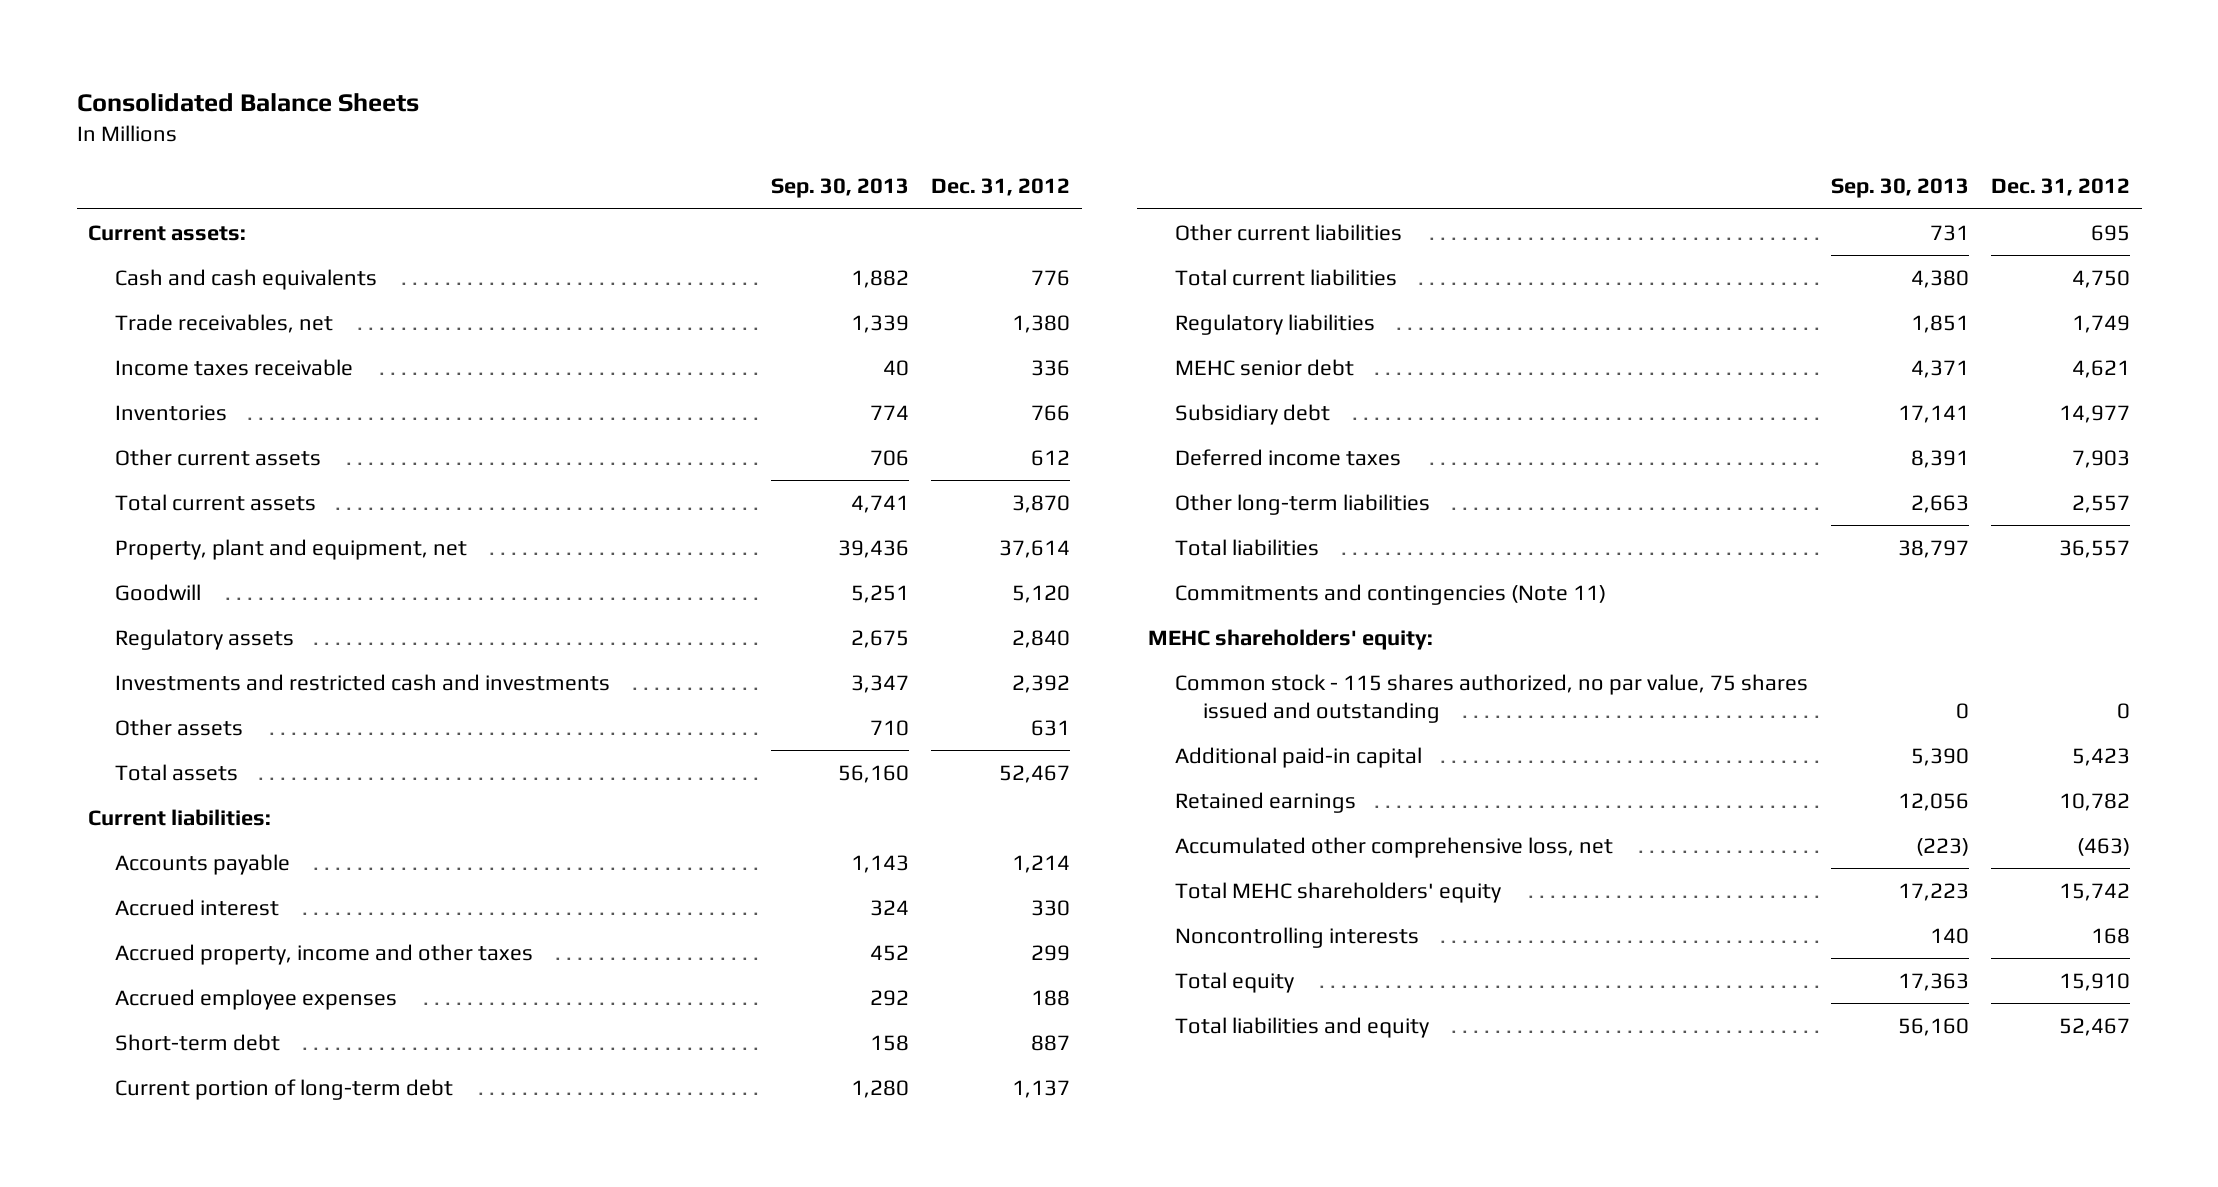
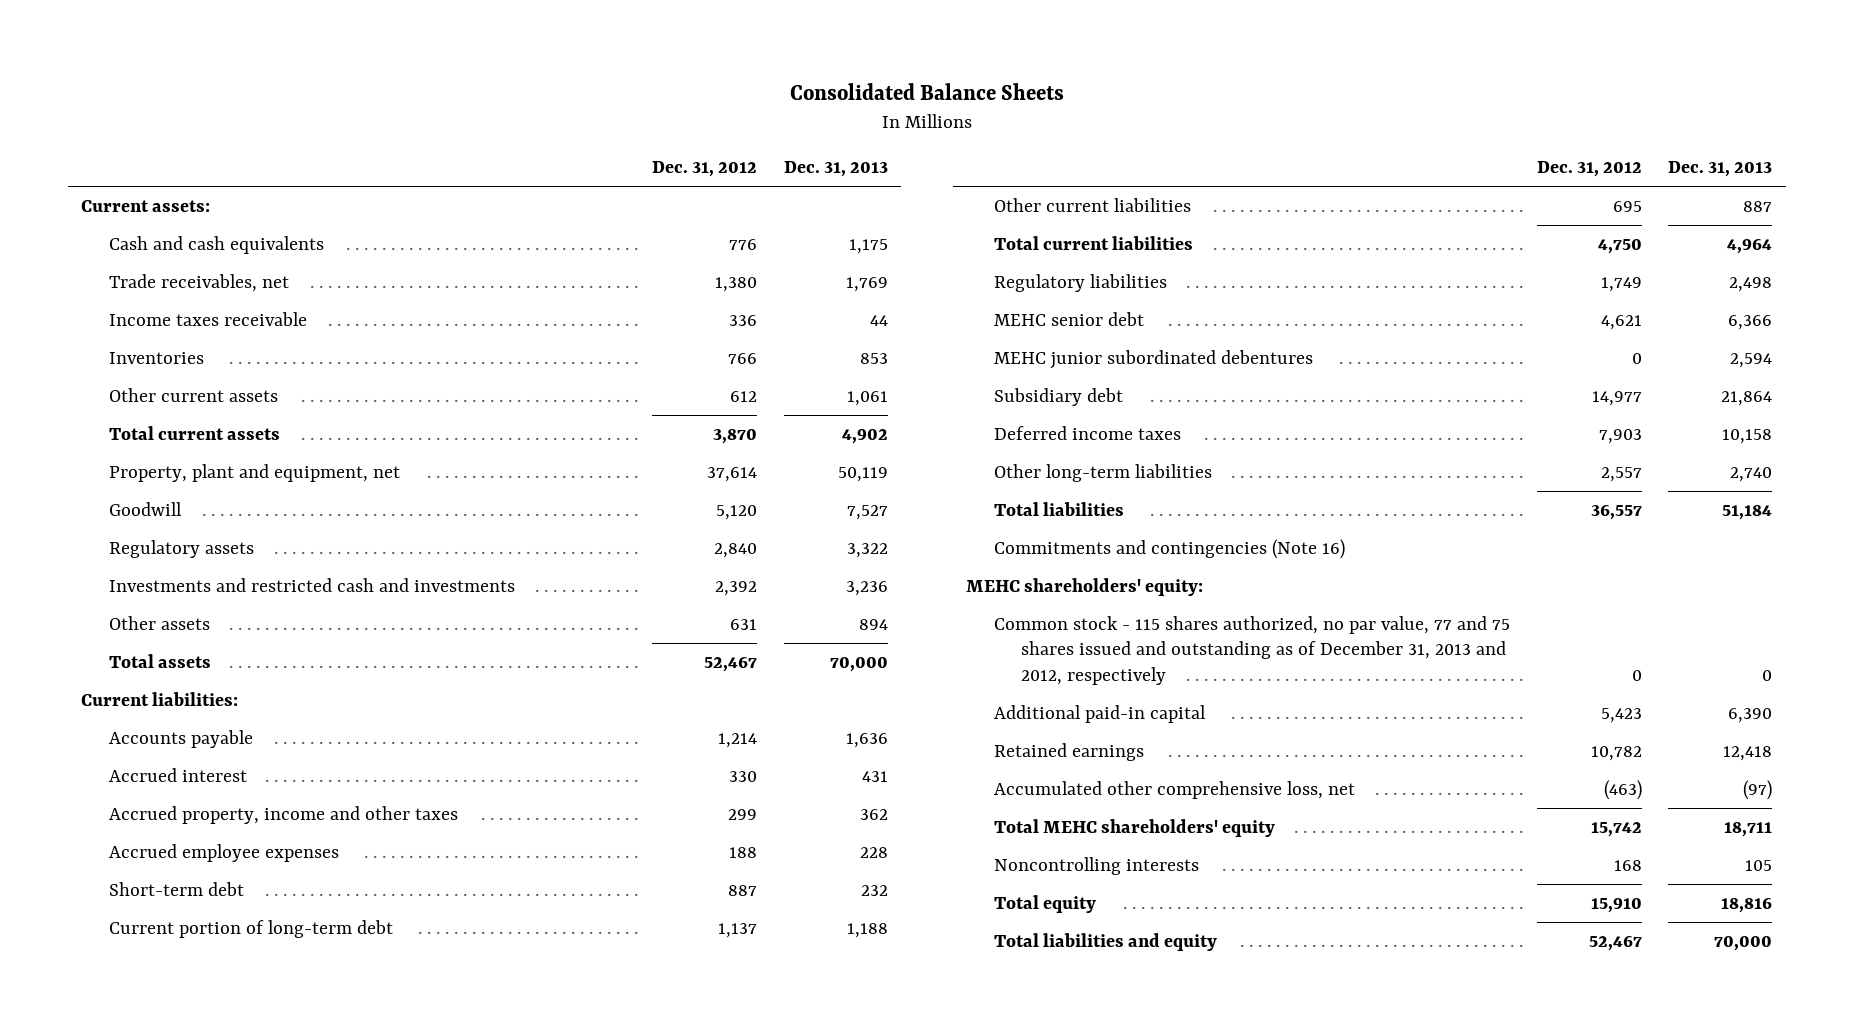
[770,178,909,199] Sep. 30, 2013 -> none
none -> [783,161,888,178] Dec. 31, 2013
none -> [993,349,1313,369] MEHC junior subordinated debentures
[1175,583,1607,605] Commitments and contingencies (Note 11) -> [993,538,1345,559] Commitments and contingencies (Note 16)
[1175,673,1809,723] Common stock - 115 shares authorized, no par value, 75 shares issued and outstanding -> [993,615,1510,686] Common stock - 115 shares authorized, no par value, 77 and 75 shares issued and outstanding as of December 31, 2013 and 2012, respectively

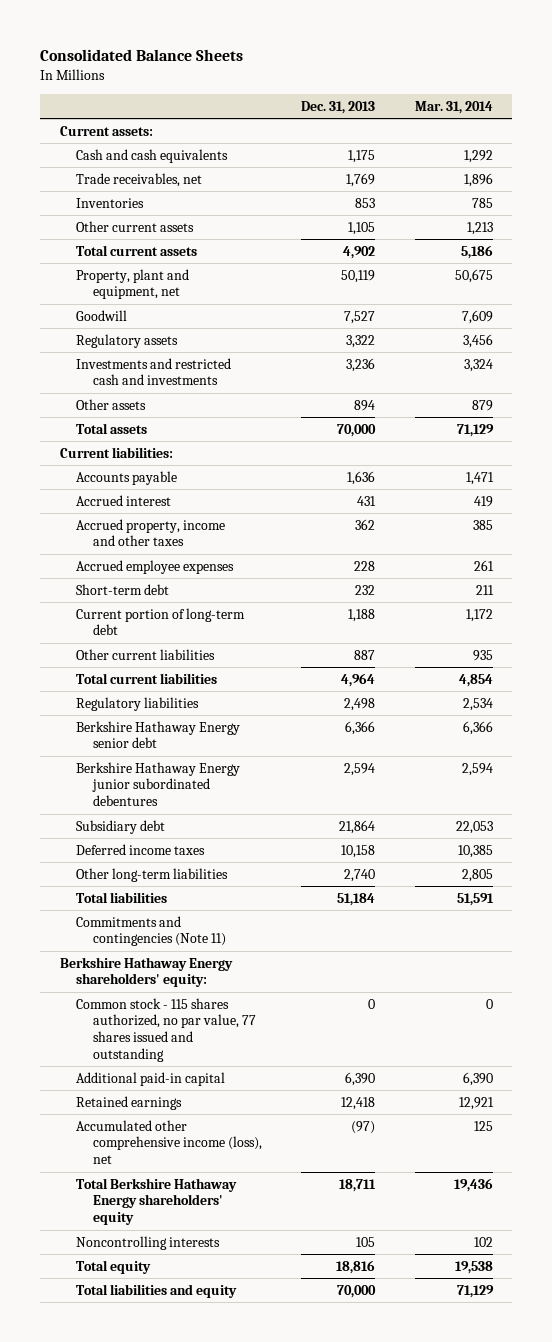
[651,161,757,178] Dec. 31, 2012 -> none
none -> [414,100,493,114] Mar. 31, 2014
[108,311,307,326] Income taxes receivable -> none
[846,390,888,406] 1,061 -> [348,221,376,235] 1,105
[993,311,1144,326] MEHC senior debt -> [76,720,241,749] Berkshire Hathaway Energy senior debt
[993,349,1313,369] MEHC junior subordinated debentures -> [76,761,241,807] Berkshire Hathaway Energy junior subordinated debentures
[993,538,1345,559] Commitments and contingencies (Note 16) -> [76,915,226,947] Commitments and contingencies (Note 11)
[966,577,1204,596] MEHC shareholders' equity: -> [59,956,233,988] Berkshire Hathaway Energy shareholders' equity:
[993,615,1510,686] Common stock - 115 shares authorized, no par value, 77 and 75 shares issued and outstanding as of December 31, 2013 and 2012, respectively -> [76,997,256,1062] Common stock - 115 shares authorized, no par value, 77 shares issued and outstanding
[993,780,1355,799] Accumulated other comprehensive loss, net -> [76,1119,262,1165] Accumulated other comprehensive income (loss), net
[993,818,1275,837] Total MEHC shareholders' equity -> [76,1177,238,1226] Total Berkshire Hathaway Energy shareholders' equity

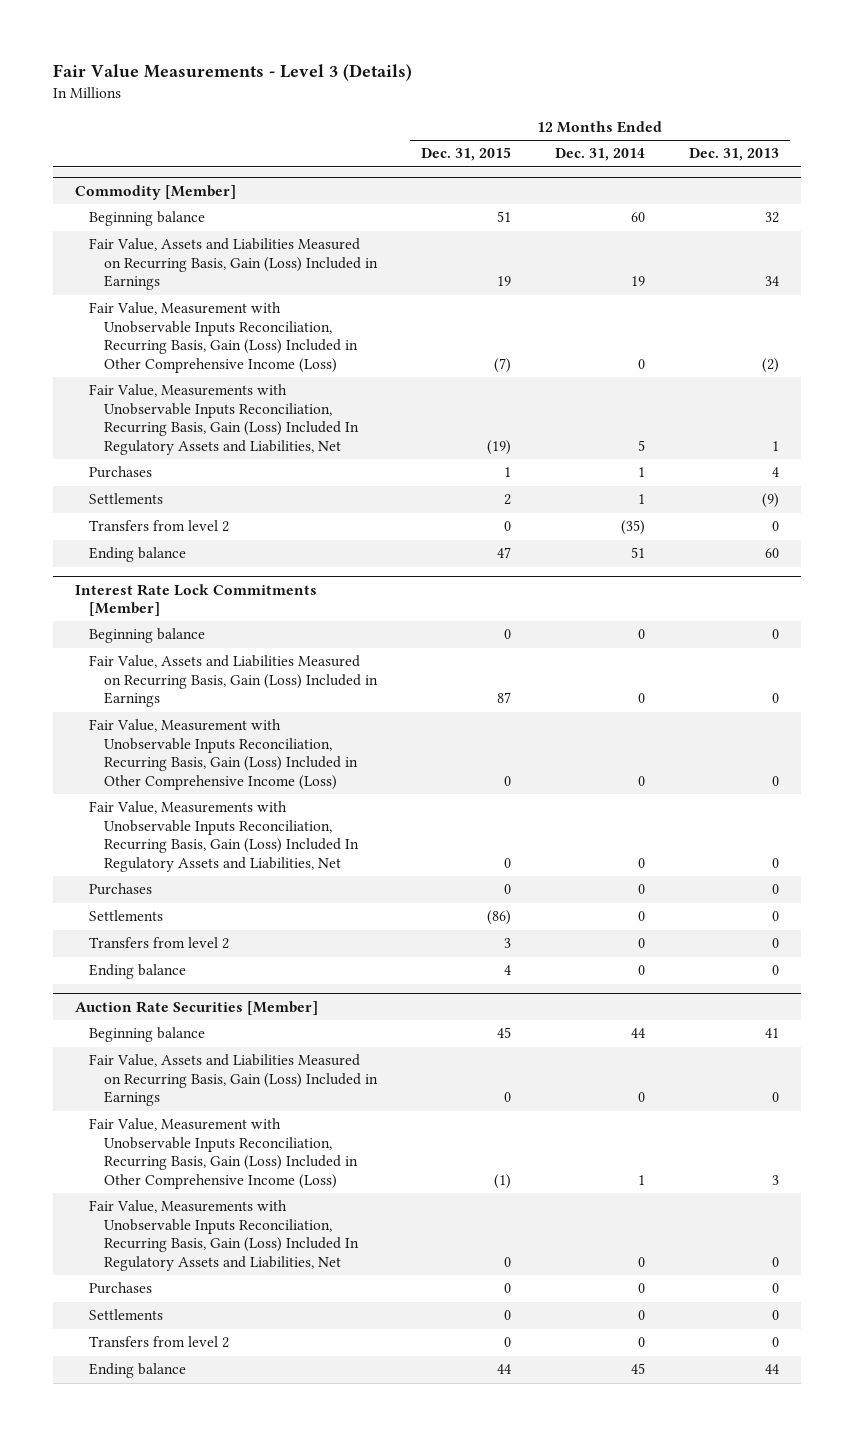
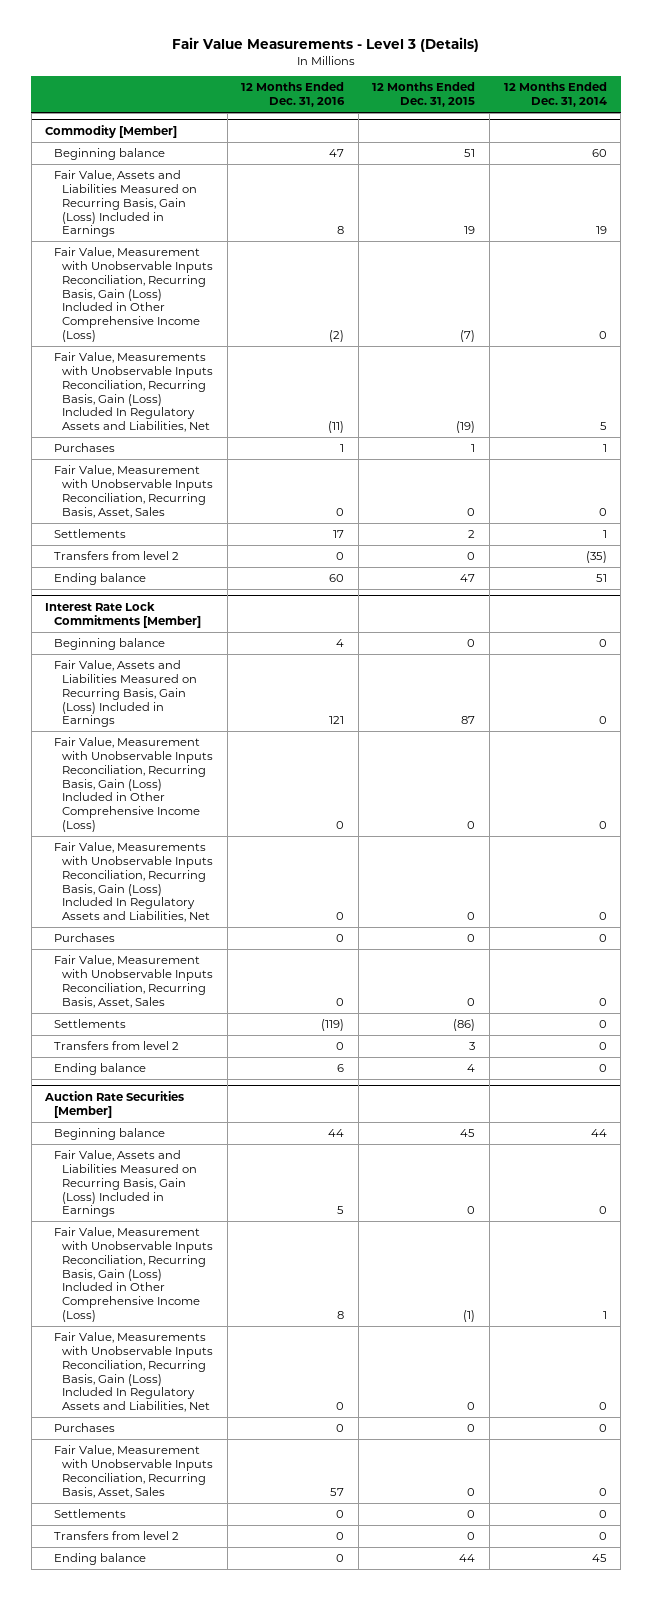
[688,148,779,162] Dec. 31, 2013 -> none
none -> [241,82,346,108] 12 Months Ended Dec. 31, 2016
none -> [53,465,214,518] Fair Value, Measurement with Unobservable Inputs Reconciliation, Recurring Basis, Asset, Sales
none -> [53,955,214,1008] Fair Value, Measurement with Unobservable Inputs Reconciliation, Recurring Basis, Asset, Sales
none -> [53,1445,214,1498] Fair Value, Measurement with Unobservable Inputs Reconciliation, Recurring Basis, Asset, Sales

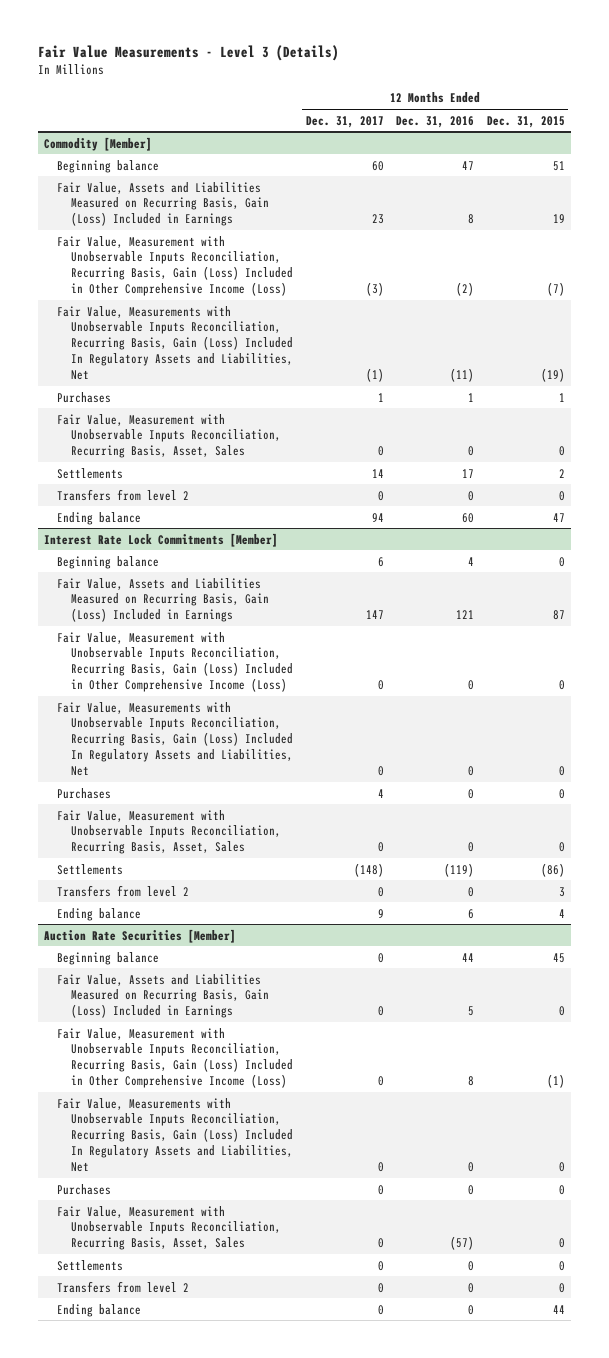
[503,82,607,108] 12 Months Ended Dec. 31, 2014 -> none
none -> [305,115,384,128] Dec. 31, 2017
[330,1487,345,1496] 57 -> [450,1236,475,1251] (57)

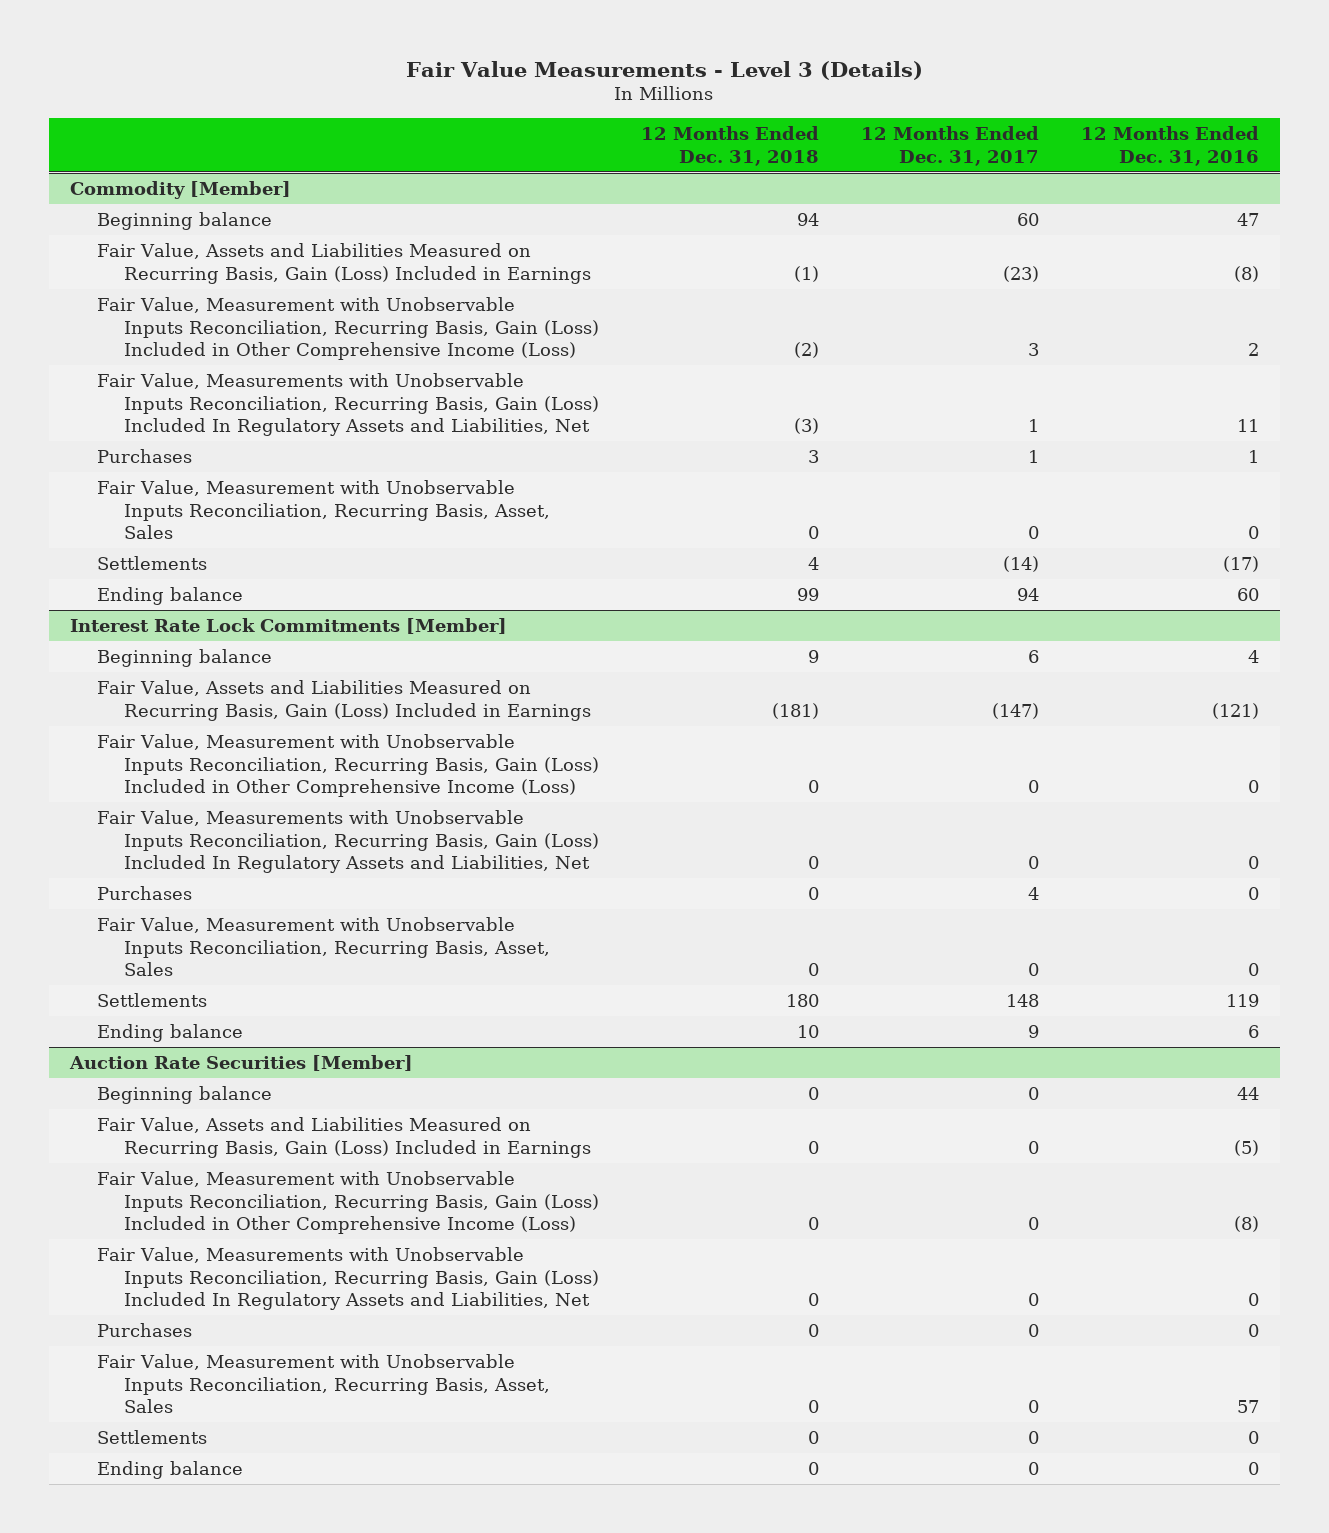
[486,115,565,128] Dec. 31, 2015 -> none
none -> [640,126,819,166] 12 Months Ended Dec. 31, 2018
[371,214,384,225] 23 -> [1002,265,1039,282] (23)
[468,214,475,225] 8 -> [1233,265,1259,282] (8)
[365,282,384,297] (3) -> [1027,343,1039,357] 3
[456,282,475,297] (2) -> [1247,343,1259,357] 2
[365,367,384,382] (1) -> [1027,419,1039,433] 1
[450,367,475,382] (11) -> [1236,419,1259,433] 11
[57,488,190,501] Transfers from level 2 -> none
[371,468,384,478] 14 -> [1002,555,1039,572] (14)
[462,468,475,478] 17 -> [1222,555,1259,572] (17)
[365,610,384,620] 147 -> [991,702,1039,719] (147)
[456,610,475,620] 121 -> [1211,702,1259,719] (121)
[57,884,190,897] Transfers from level 2 -> none
[353,862,384,877] (148) -> [1005,993,1039,1007] 148
[444,862,475,877] (119) -> [1225,993,1259,1007] 119
[468,1006,475,1017] 5 -> [1233,1139,1259,1156] (5)
[468,1076,475,1087] 8 -> [1233,1216,1259,1233] (8)
[450,1236,475,1251] (57) -> [1236,1400,1259,1414] 57
[57,1280,190,1293] Transfers from level 2 -> none

